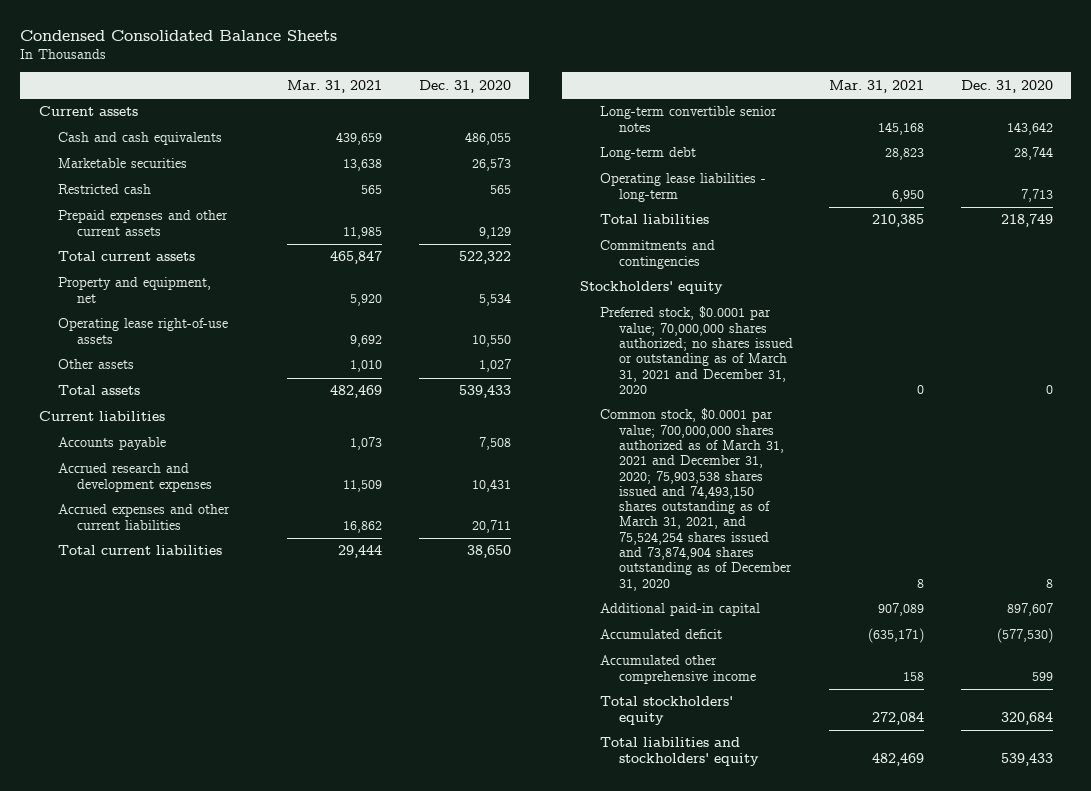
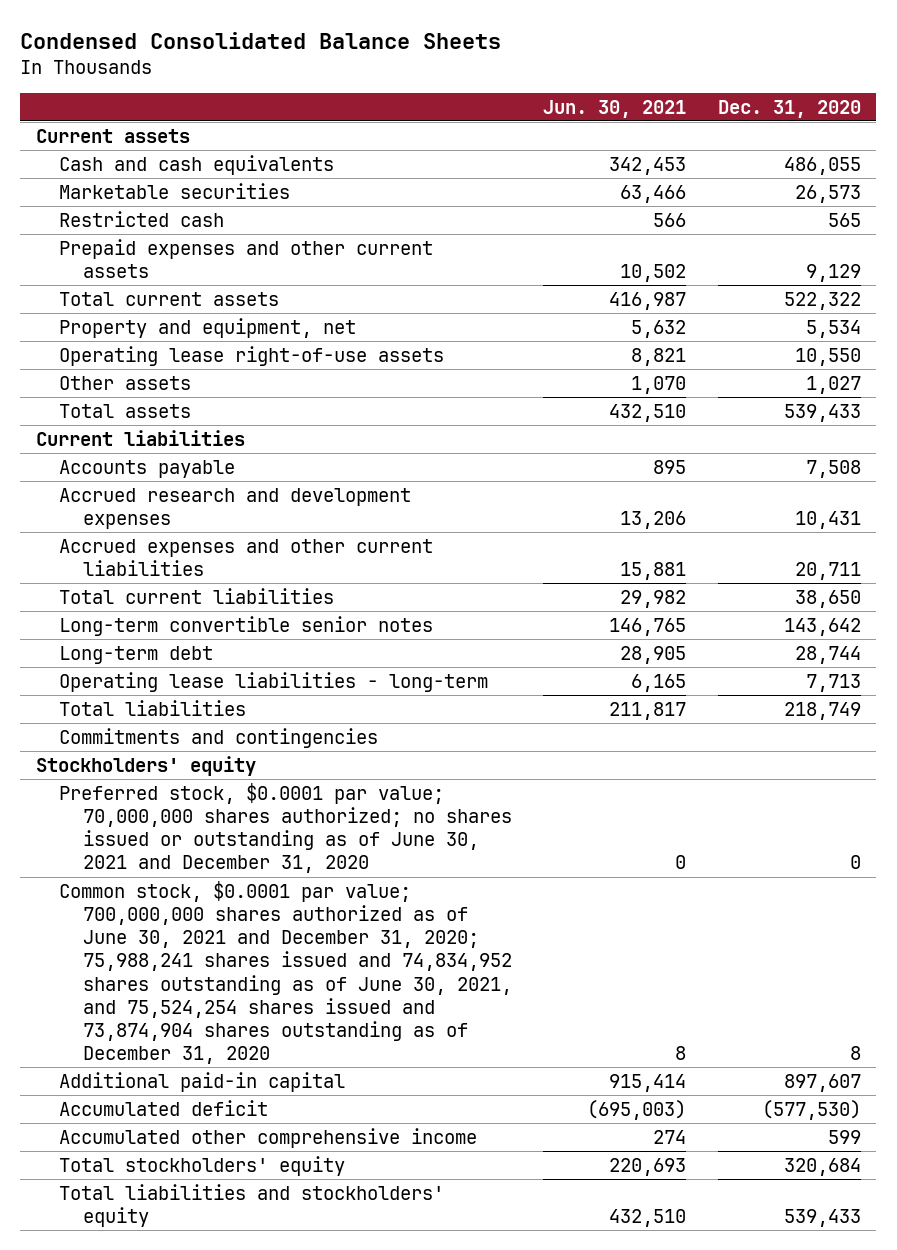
[287,79,383,93] Mar. 31, 2021 -> none
none -> [543,99,687,118] Jun. 30, 2021
[599,306,793,394] Preferred stock, $0.0001 par value; 70,000,000 shares authorized; no shares issued or outstanding as of March 31, 2021 and December 31, 2020 -> [59,782,512,874] Preferred stock, $0.0001 par value; 70,000,000 shares authorized; no shares issued or outstanding as of June 30, 2021 and December 31, 2020
[599,408,792,591] Common stock, $0.0001 par value; 700,000,000 shares authorized as of March 31, 2021 and December 31, 2020; 75,903,538 shares issued and 74,493,150 shares outstanding as of March 31, 2021, and 75,524,254 shares issued and 73,874,904 shares outstanding as of December 31, 2020 -> [59,880,512,1065] Common stock, $0.0001 par value; 700,000,000 shares authorized as of June 30, 2021 and December 31, 2020; 75,988,241 shares issued and 74,834,952 shares outstanding as of June 30, 2021, and 75,524,254 shares issued and 73,874,904 shares outstanding as of December 31, 2020

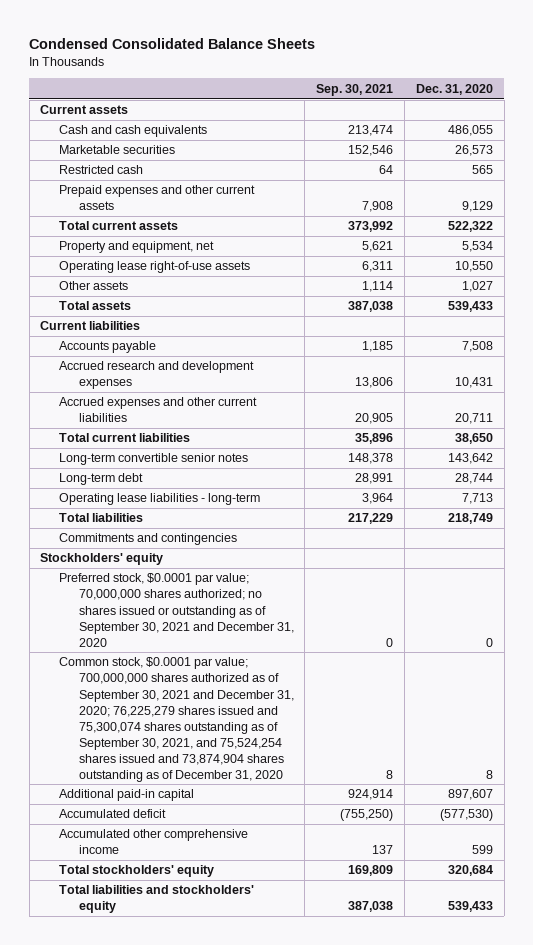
[543,99,687,118] Jun. 30, 2021 -> none
none -> [316,83,394,96] Sep. 30, 2021
[59,782,512,874] Preferred stock, $0.0001 par value; 70,000,000 shares authorized; no shares issued or outstanding as of June 30, 2021 and December 31, 2020 -> [59,573,294,647] Preferred stock, $0.0001 par value; 70,000,000 shares authorized; no shares issued or outstanding as of September 30, 2021 and December 31, 2020
[59,880,512,1065] Common stock, $0.0001 par value; 700,000,000 shares authorized as of June 30, 2021 and December 31, 2020; 75,988,241 shares issued and 74,834,952 shares outstanding as of June 30, 2021, and 75,524,254 shares issued and 73,874,904 shares outstanding as of December 31, 2020 -> [59,657,294,782] Common stock, $0.0001 par value; 700,000,000 shares authorized as of September 30, 2021 and December 31, 2020; 76,225,279 shares issued and 75,300,074 shares outstanding as of September 30, 2021, and 75,524,254 shares issued and 73,874,904 shares outstanding as of December 31, 2020

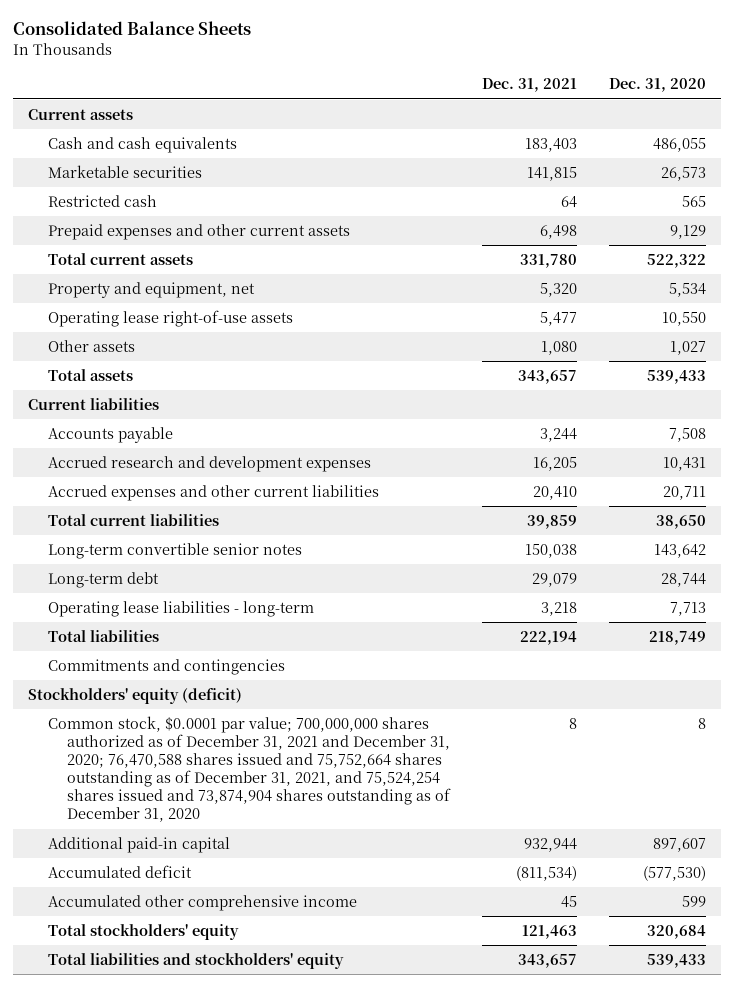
[29,37,316,49] Condensed Consolidated Balance Sheets -> [12,21,251,36] Consolidated Balance Sheets
[316,83,394,96] Sep. 30, 2021 -> none
none -> [482,78,578,93] Dec. 31, 2021
[59,573,294,647] Preferred stock, $0.0001 par value; 70,000,000 shares authorized; no shares issued or outstanding as of September 30, 2021 and December 31, 2020 -> none
[40,553,164,566] Stockholders' equity -> [28,687,243,704] Stockholders' equity (deficit)
[59,657,294,782] Common stock, $0.0001 par value; 700,000,000 shares authorized as of September 30, 2021 and December 31, 2020; 76,225,279 shares issued and 75,300,074 shares outstanding as of September 30, 2021, and 75,524,254 shares issued and 73,874,904 shares outstanding as of December 31, 2020 -> [47,715,452,823] Common stock, $0.0001 par value; 700,000,000 shares authorized as of December 31, 2021 and December 31, 2020; 76,470,588 shares issued and 75,752,664 shares outstanding as of December 31, 2021, and 75,524,254 shares issued and 73,874,904 shares outstanding as of December 31, 2020

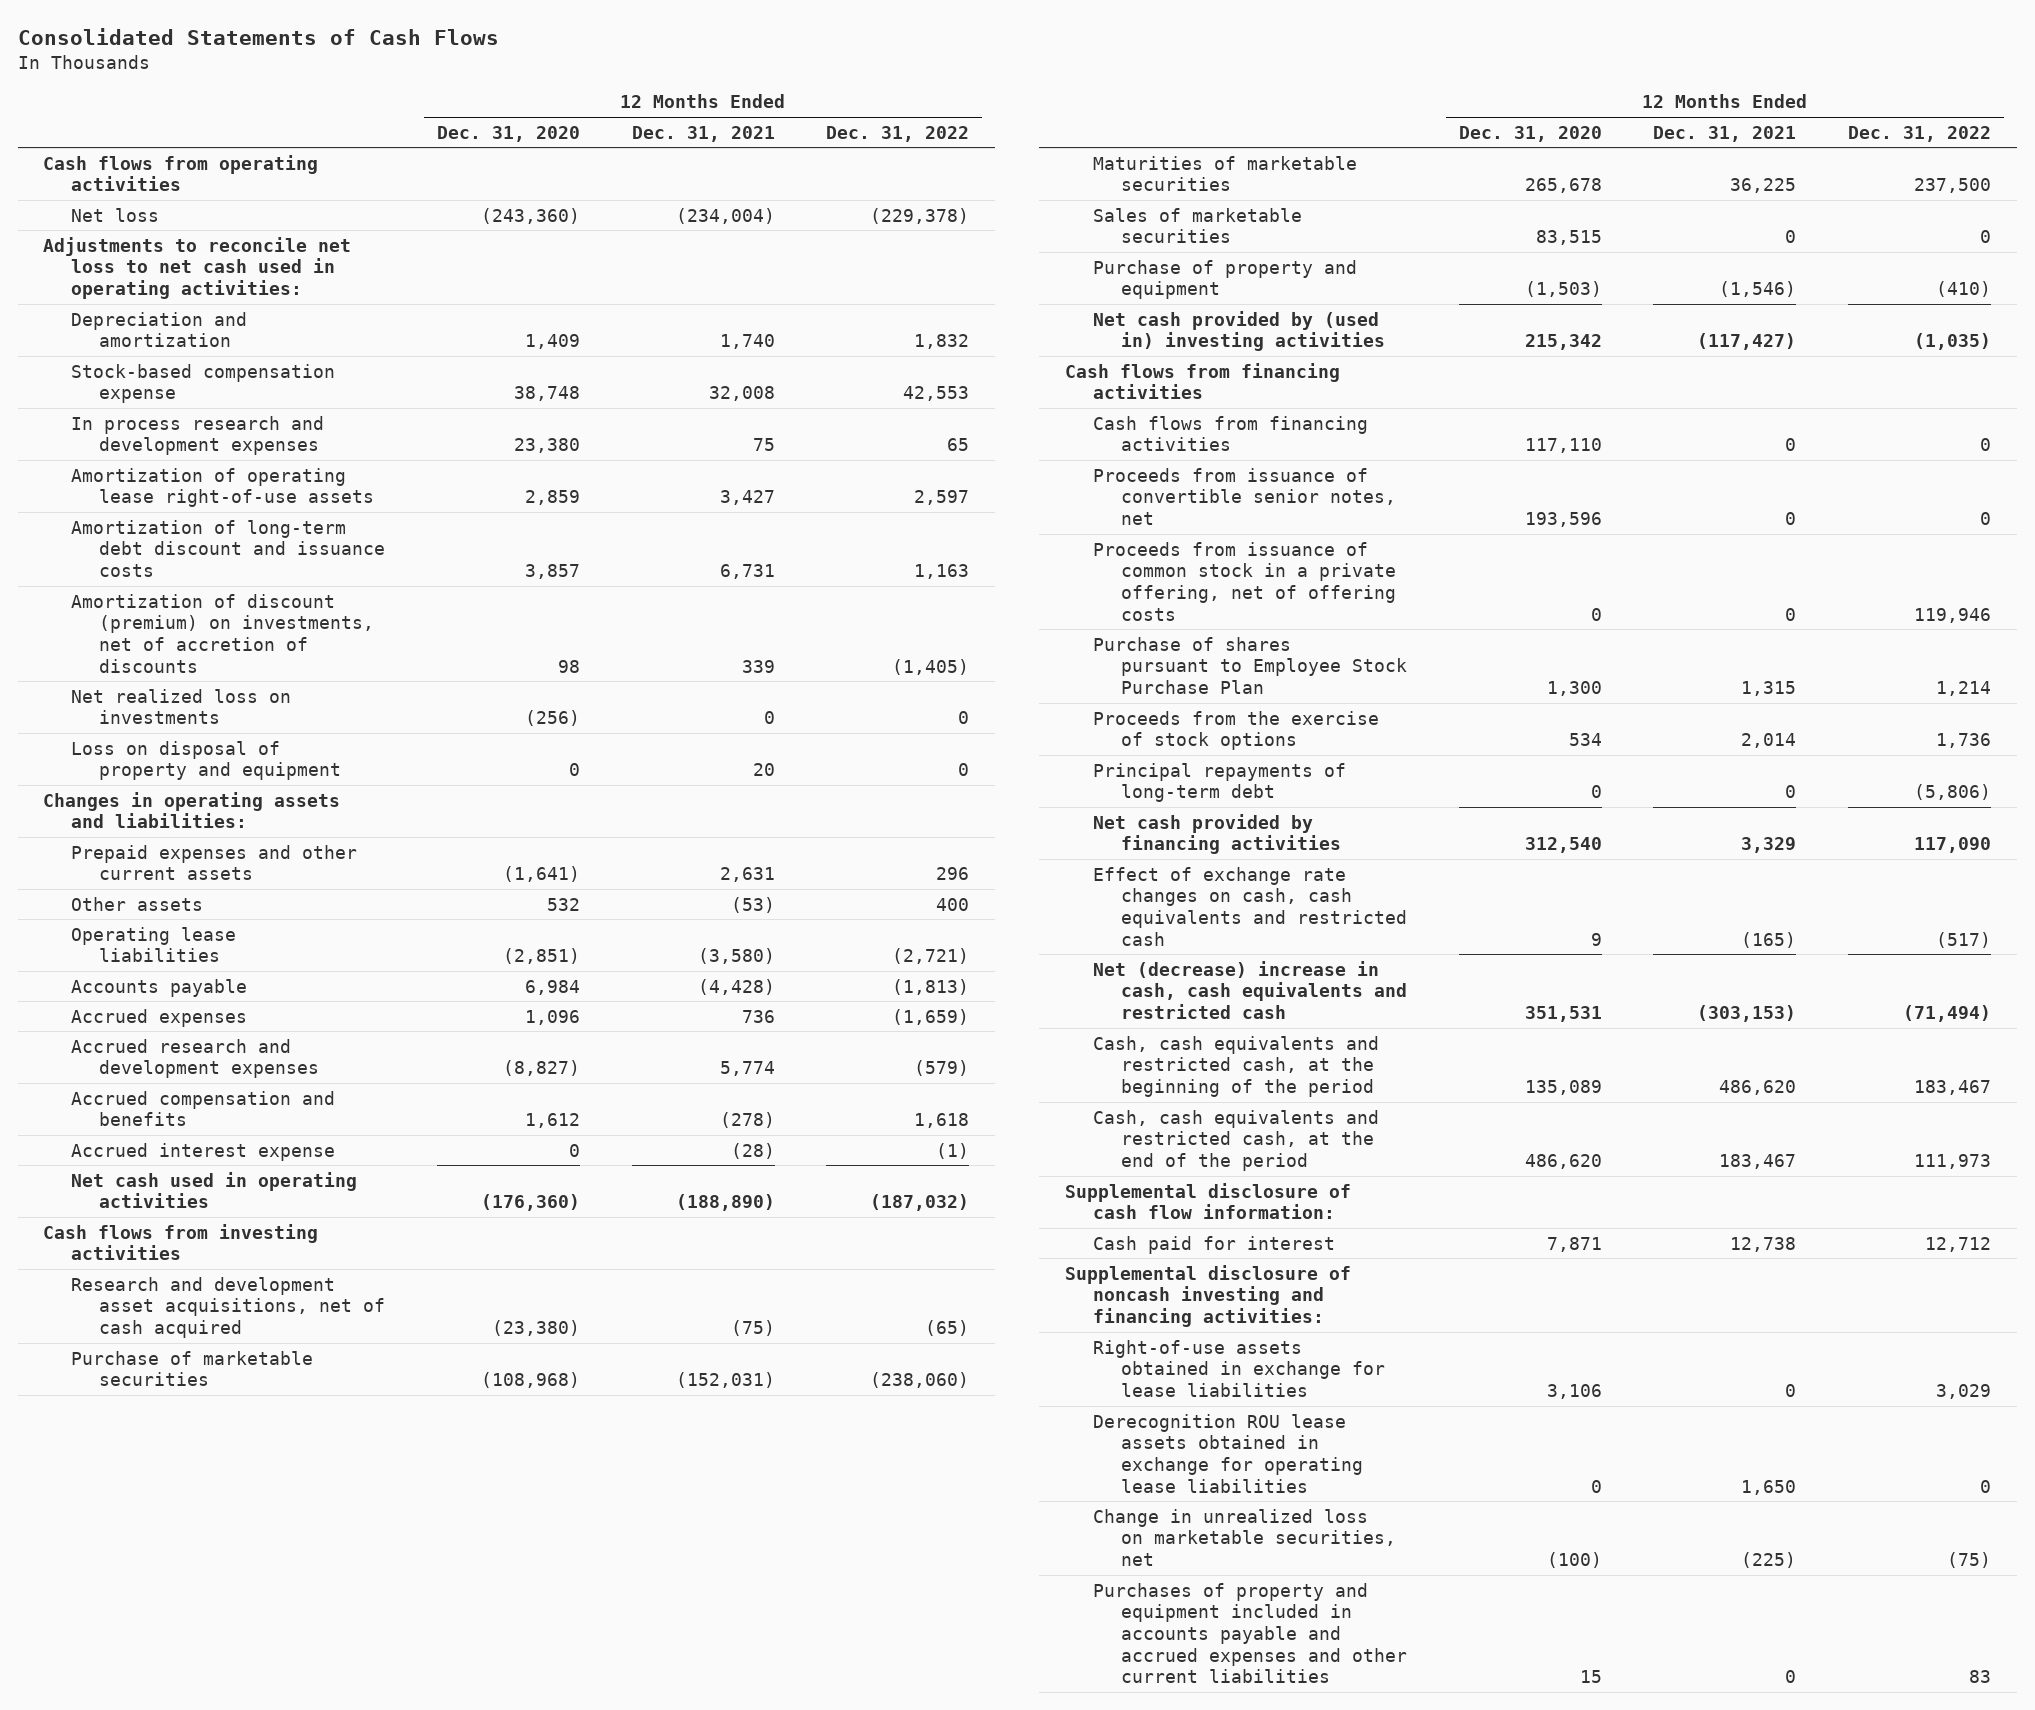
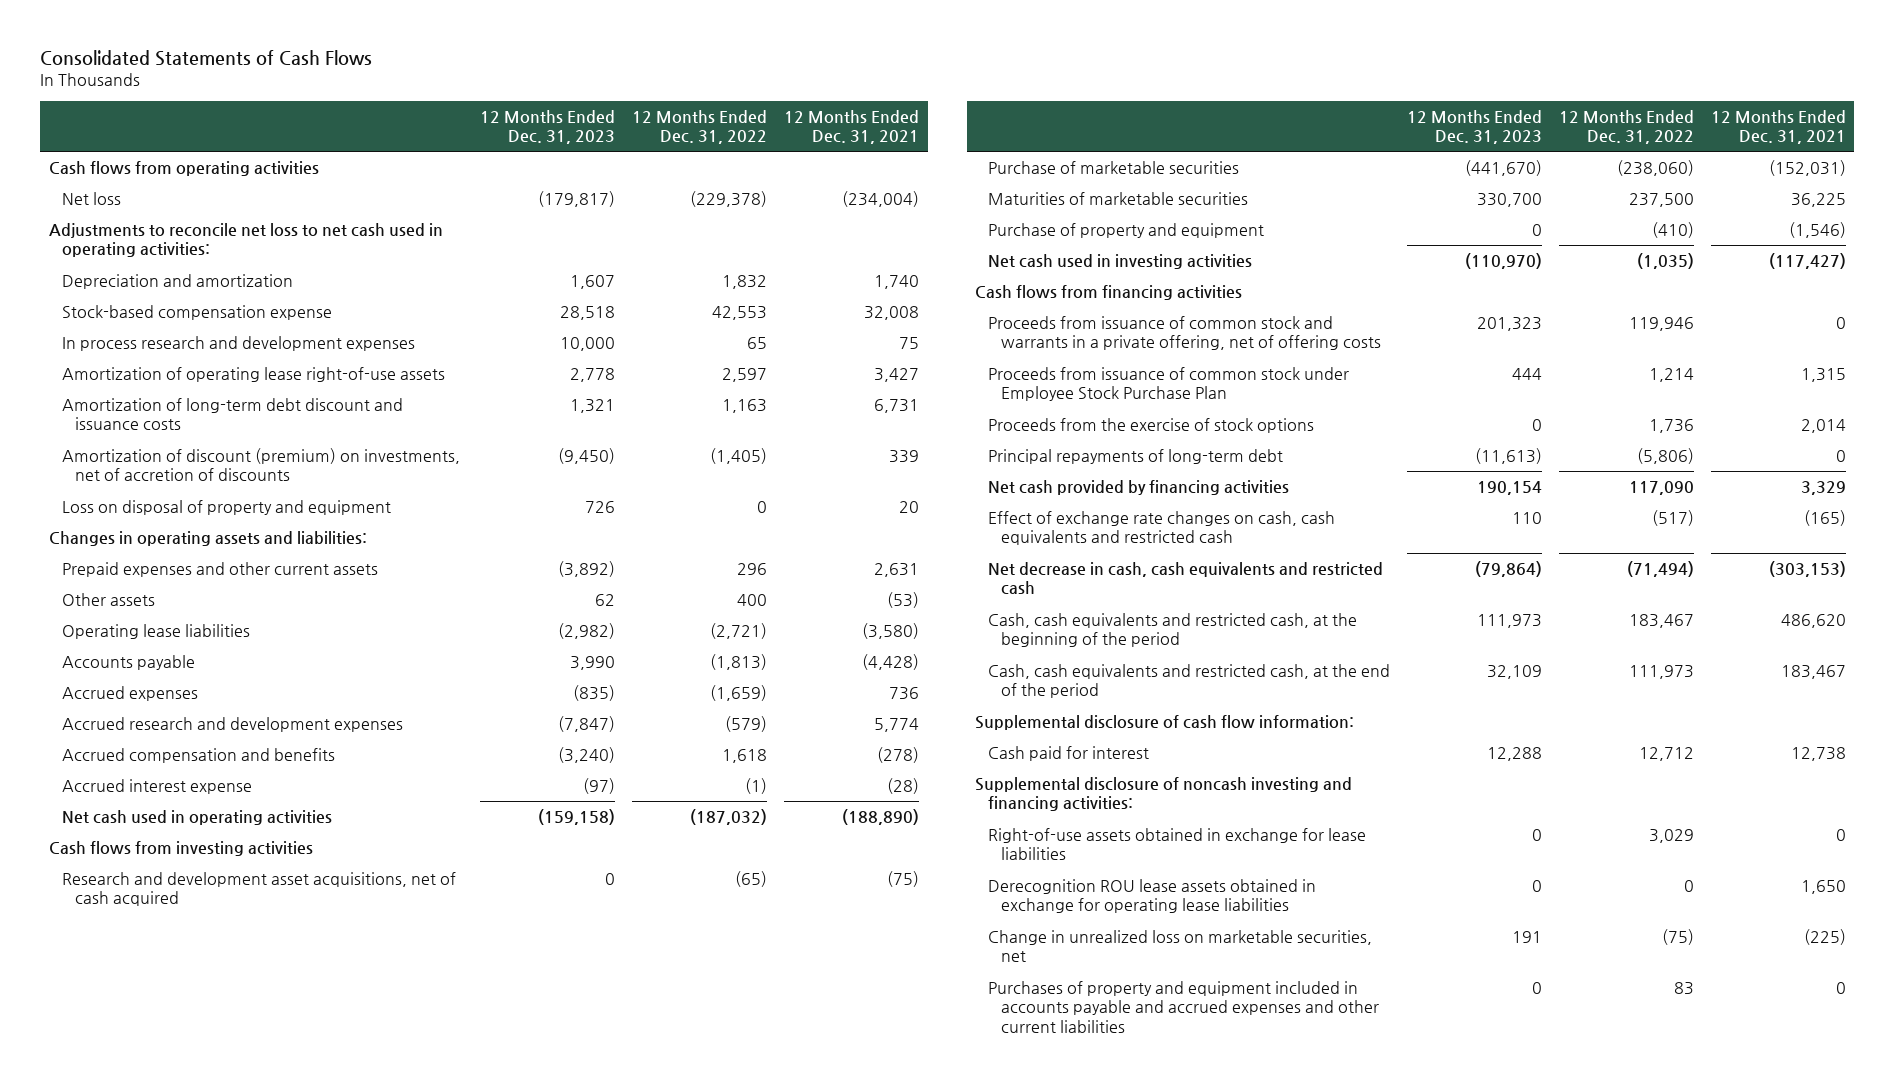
[436,125,580,142] Dec. 31, 2020 -> none
none -> [480,109,616,145] 12 Months Ended Dec. 31, 2023
[71,688,292,725] Net realized loss on investments -> none
[1093,207,1303,244] Sales of marketable securities -> none
[1093,310,1385,352] Net cash provided by (used in) investing activities -> [987,254,1252,270] Net cash used in investing activities
[1093,415,1369,452] Cash flows from financing activities -> none
[1093,467,1396,525] Proceeds from issuance of convertible senior notes, net -> none
[1093,541,1396,621] Proceeds from issuance of common stock in a private offering, net of offering costs -> [987,316,1381,351] Proceeds from issuance of common stock and warrants in a private offering, net of offering costs
[1093,636,1407,694] Purchase of shares pursuant to Employee Stock Purchase Plan -> [987,367,1349,402] Proceeds from issuance of common stock under Employee Stock Purchase Plan
[1093,960,1407,1019] Net (decrease) increase in cash, cash equivalents and restricted cash -> [987,562,1383,596] Net decrease in cash, cash equivalents and restricted cash

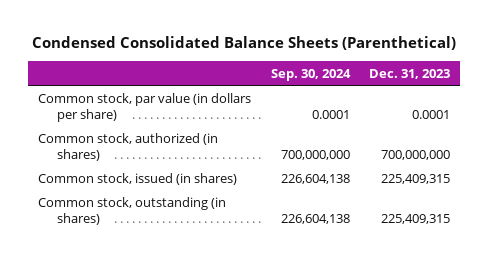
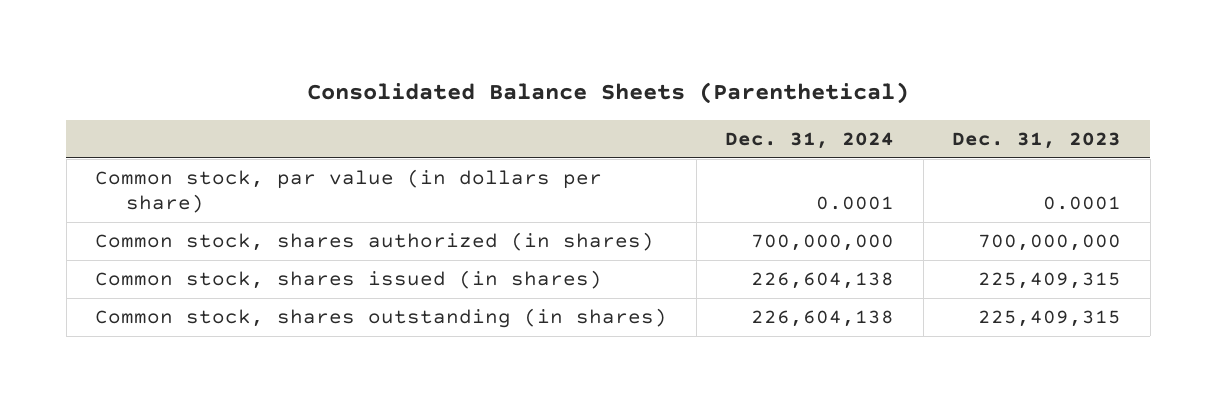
[32,36,457,51] Condensed Consolidated Balance Sheets (Parenthetical) -> [307,81,910,104] Consolidated Balance Sheets (Parenthetical)
[270,68,351,81] Sep. 30, 2024 -> none
none -> [725,131,895,149] Dec. 31, 2024
[38,132,219,161] Common stock, authorized (in shares) -> [95,232,655,252] Common stock, shares authorized (in shares)
[38,172,238,185] Common stock, issued (in shares) -> [95,270,603,290] Common stock, shares issued (in shares)
[38,196,227,225] Common stock, outstanding (in shares) -> [95,308,668,329] Common stock, shares outstanding (in shares)

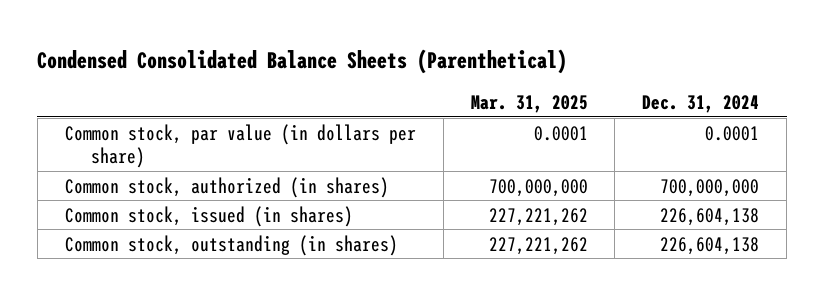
[307,81,910,104] Consolidated Balance Sheets (Parenthetical) -> [37,48,568,74] Condensed Consolidated Balance Sheets (Parenthetical)
[952,131,1122,149] Dec. 31, 2023 -> none
none -> [470,94,588,113] Mar. 31, 2025
[95,232,655,252] Common stock, shares authorized (in shares) -> [64,176,389,198] Common stock, authorized (in shares)
[95,270,603,290] Common stock, shares issued (in shares) -> [64,205,353,227] Common stock, issued (in shares)
[95,308,668,329] Common stock, shares outstanding (in shares) -> [64,234,398,256] Common stock, outstanding (in shares)

